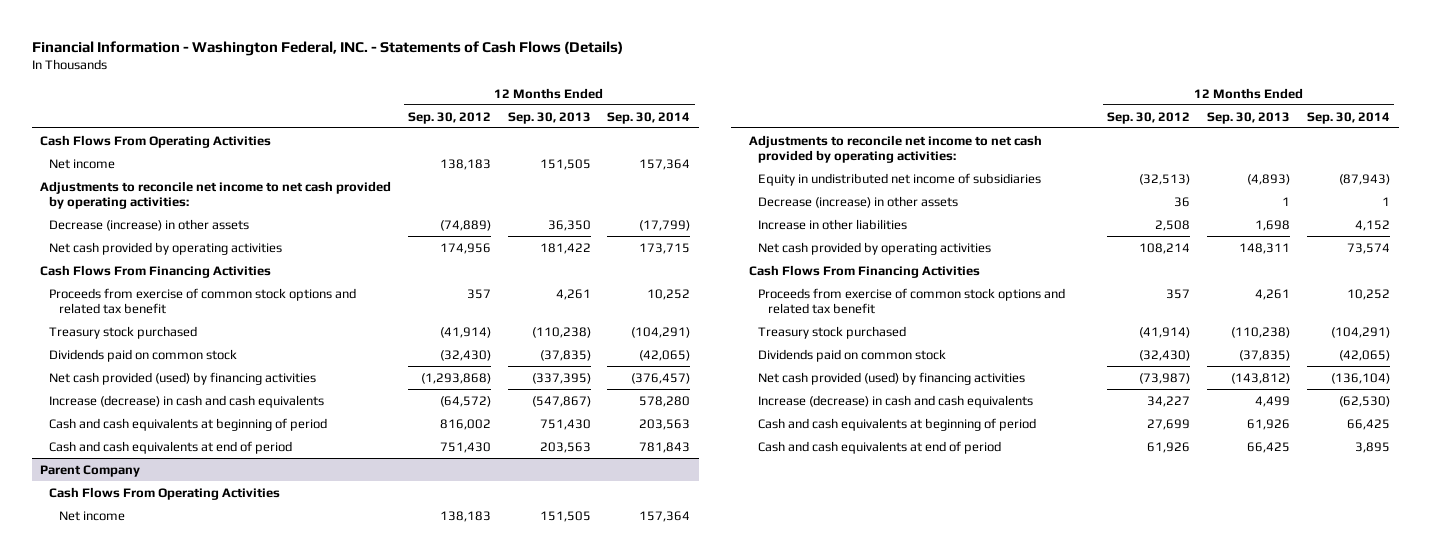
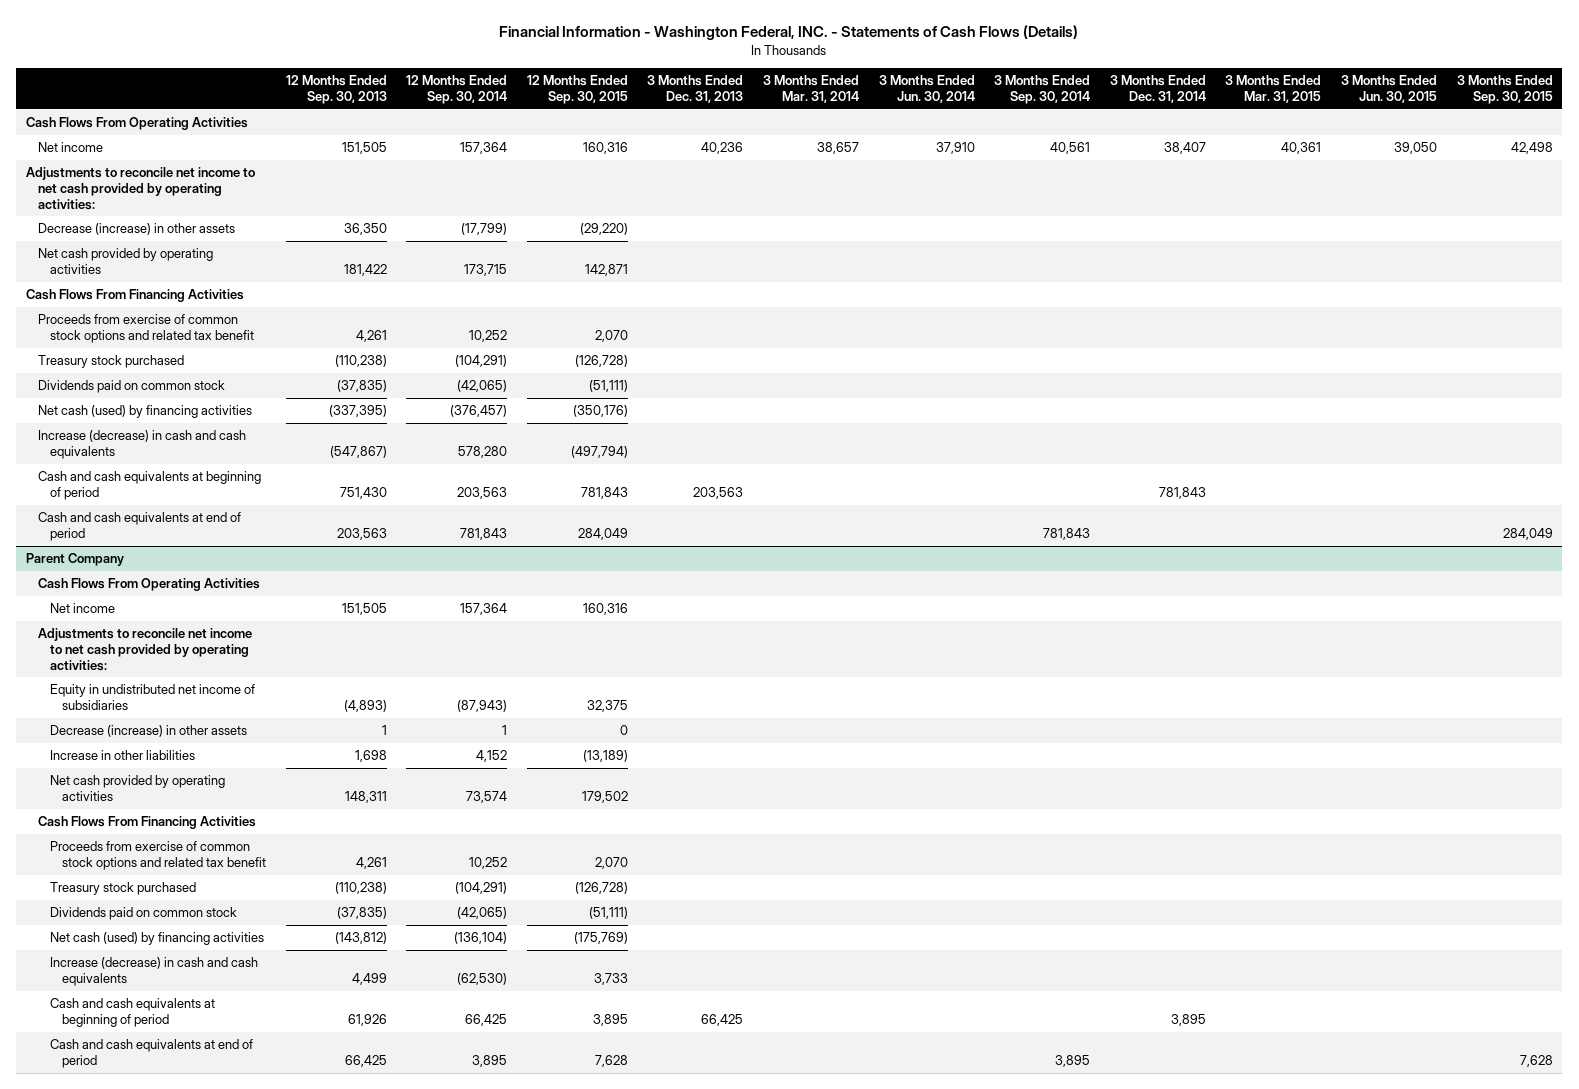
[407,111,491,124] Sep. 30, 2012 -> none
none -> [526,75,628,105] 12 Months Ended Sep. 30, 2015
none -> [647,75,744,104] 3 Months Ended Dec. 31, 2013
none -> [763,75,860,104] 3 Months Ended Mar. 31, 2014
none -> [878,75,975,104] 3 Months Ended Jun. 30, 2014
none -> [994,75,1091,105] 3 Months Ended Sep. 30, 2014
none -> [1109,75,1206,104] 3 Months Ended Dec. 31, 2014
none -> [1225,75,1322,104] 3 Months Ended Mar. 31, 2015
none -> [1340,75,1437,104] 3 Months Ended Jun. 30, 2015
none -> [1456,75,1553,105] 3 Months Ended Sep. 30, 2015
[49,371,317,385] Net cash provided (used) by financing activities -> [38,405,253,419] Net cash (used) by financing activities
[758,371,1026,385] Net cash provided (used) by financing activities -> [50,932,265,946] Net cash (used) by financing activities

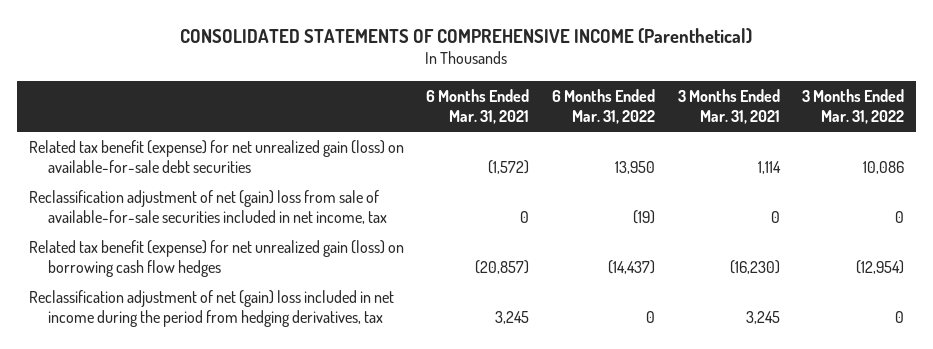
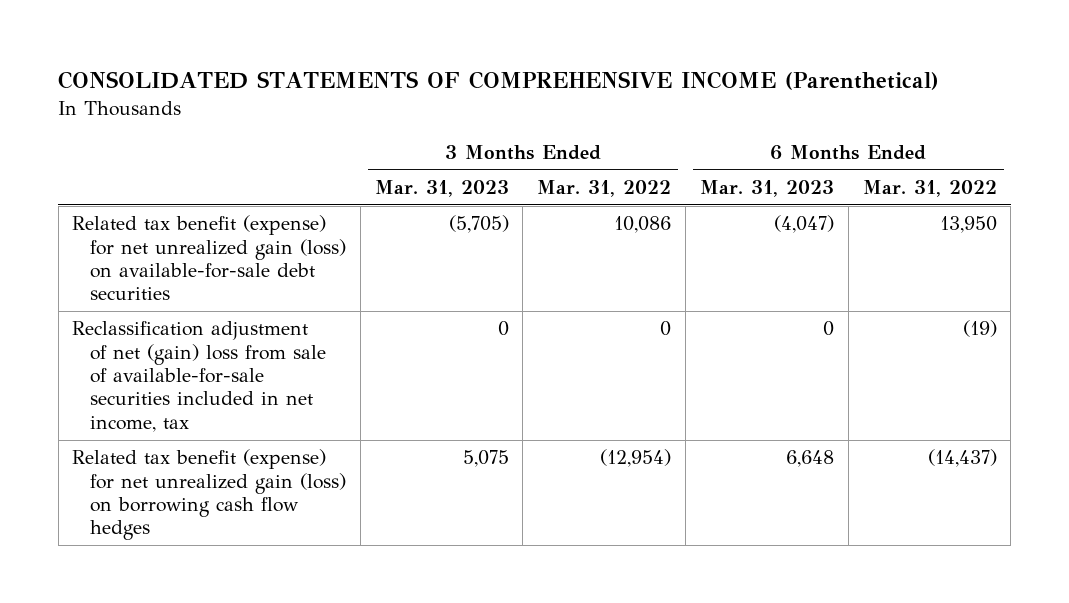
[426,89,530,124] 6 Months Ended Mar. 31, 2021 -> none
[677,89,780,124] 3 Months Ended Mar. 31, 2021 -> none
none -> [374,179,509,197] Mar. 31, 2023
none -> [699,179,834,197] Mar. 31, 2023
[28,290,394,327] Reclassification adjustment of net (gain) loss included in net income during the period from hedging derivatives, tax -> none

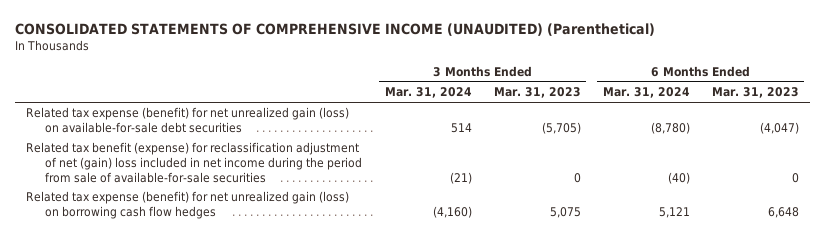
[58,71,940,91] CONSOLIDATED STATEMENTS OF COMPREHENSIVE INCOME (Parenthetical) -> [15,22,656,36] CONSOLIDATED STATEMENTS OF COMPREHENSIVE INCOME (UNAUDITED) (Parenthetical)
[537,179,672,197] Mar. 31, 2022 -> none
[862,179,997,197] Mar. 31, 2022 -> none
none -> [384,87,472,99] Mar. 31, 2024
none -> [602,87,690,99] Mar. 31, 2024
[72,215,347,301] Related tax benefit (expense) for net unrealized gain (loss) on available-for-sale debt securities -> [26,107,350,133] Related tax expense (benefit) for net unrealized gain (loss) on available-for-sale debt securities
[72,321,327,432] Reclassification adjustment of net (gain) loss from sale of available-for-sale securities included in net income, tax -> [26,142,363,183] Related tax benefit (expense) for reclassification adjustment of net (gain) loss included in net income during the period from sale of available-for-sale securities
[72,449,347,541] Related tax benefit (expense) for net unrealized gain (loss) on borrowing cash flow hedges -> [26,191,350,219] Related tax expense (benefit) for net unrealized gain (loss) on borrowing cash flow hedges

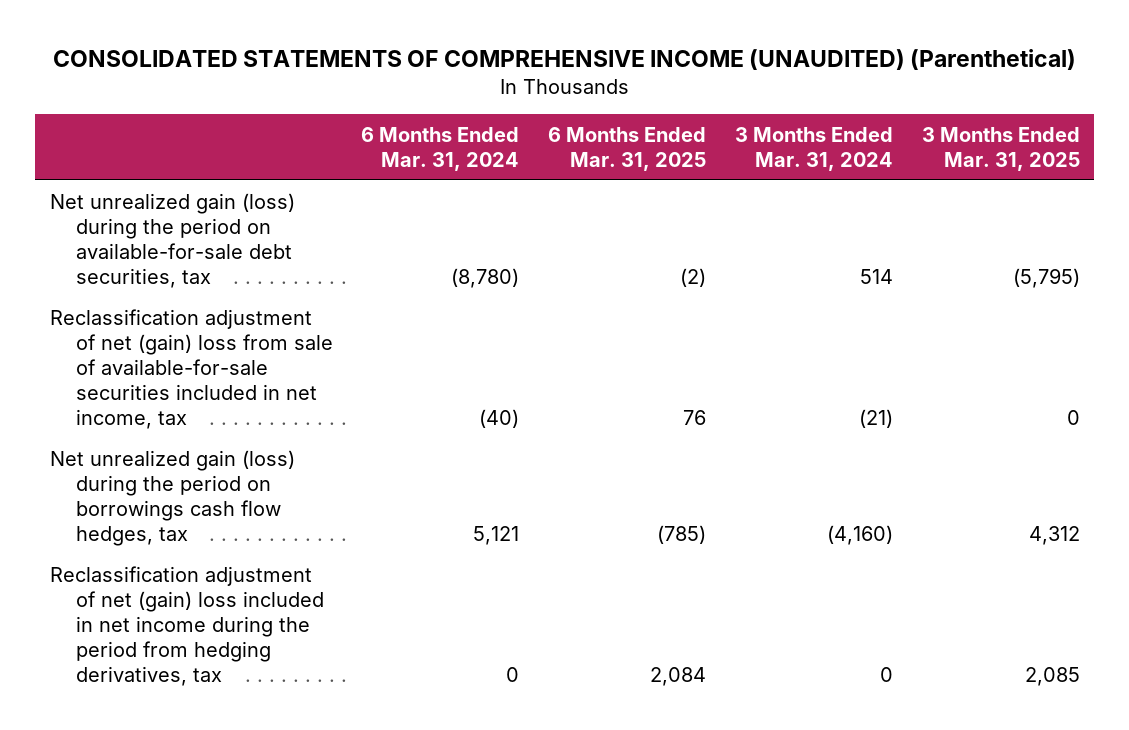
[493,87,581,99] Mar. 31, 2023 -> none
[711,87,799,99] Mar. 31, 2023 -> none
none -> [548,126,707,171] 6 Months Ended Mar. 31, 2025
none -> [921,126,1080,171] 3 Months Ended Mar. 31, 2025
[26,107,350,133] Related tax expense (benefit) for net unrealized gain (loss) on available-for-sale debt securities -> [49,192,295,288] Net unrealized gain (loss) during the period on available-for-sale debt securities, tax
[26,142,363,183] Related tax benefit (expense) for reclassification adjustment of net (gain) loss included in net income during the period from sale of available-for-sale securities -> [49,308,333,429] Reclassification adjustment of net (gain) loss from sale of available-for-sale securities included in net income, tax
[26,191,350,219] Related tax expense (benefit) for net unrealized gain (loss) on borrowing cash flow hedges -> [49,449,295,546] Net unrealized gain (loss) during the period on borrowings cash flow hedges, tax
none -> [49,565,324,686] Reclassification adjustment of net (gain) loss included in net income during the period from hedging derivatives, tax

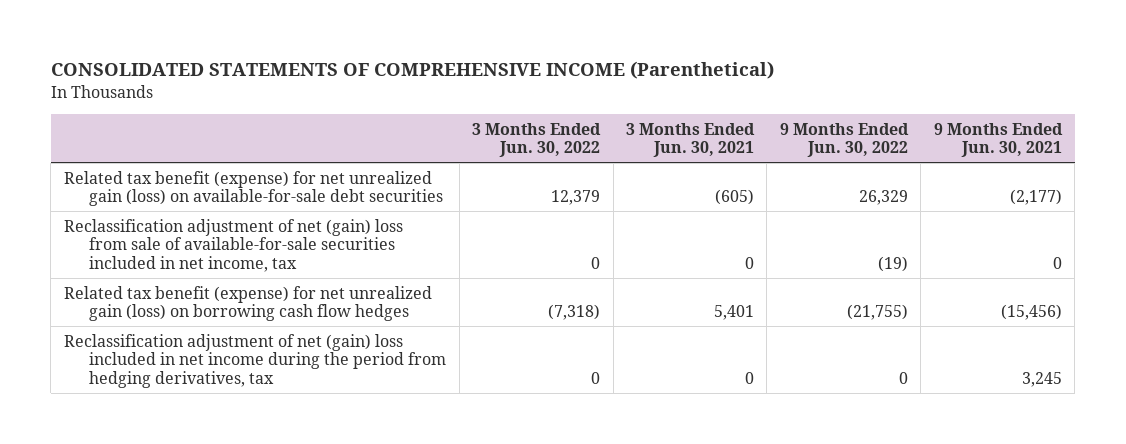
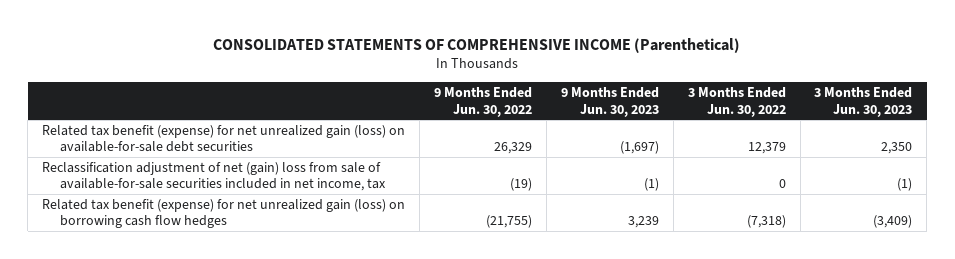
[626,122,756,158] 3 Months Ended Jun. 30, 2021 -> none
[933,122,1063,158] 9 Months Ended Jun. 30, 2021 -> none
none -> [560,87,659,117] 9 Months Ended Jun. 30, 2023
none -> [814,87,913,117] 3 Months Ended Jun. 30, 2023
[63,333,447,389] Reclassification adjustment of net (gain) loss included in net income during the period from hedging derivatives, tax -> none

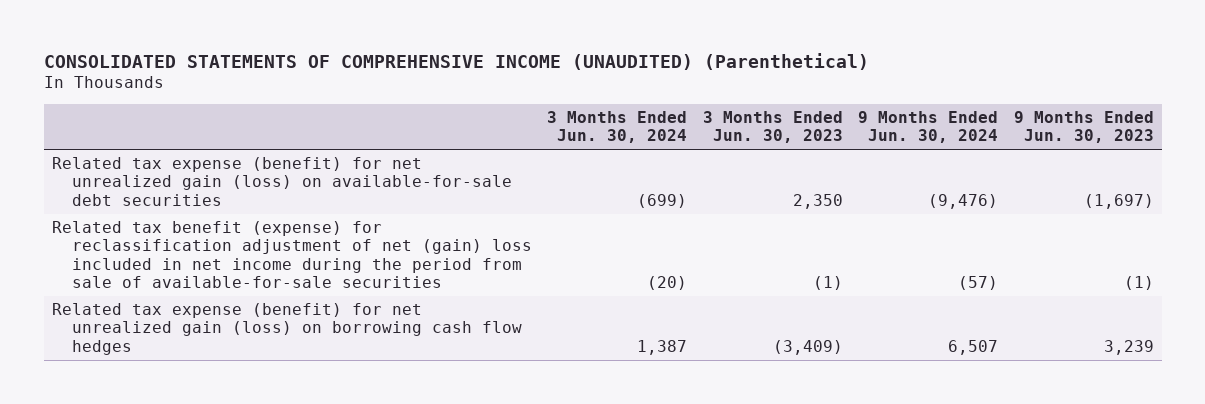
[213,37,741,53] CONSOLIDATED STATEMENTS OF COMPREHENSIVE INCOME (Parenthetical) -> [43,52,869,70] CONSOLIDATED STATEMENTS OF COMPREHENSIVE INCOME (UNAUDITED) (Parenthetical)
[434,87,533,117] 9 Months Ended Jun. 30, 2022 -> none
[687,87,786,117] 3 Months Ended Jun. 30, 2022 -> none
none -> [547,110,688,144] 3 Months Ended Jun. 30, 2024
none -> [858,110,999,144] 9 Months Ended Jun. 30, 2024
[42,124,406,153] Related tax benefit (expense) for net unrealized gain (loss) on available-for-sale debt securities -> [51,157,512,206] Related tax expense (benefit) for net unrealized gain (loss) on available-for-sale debt securities
[42,161,387,192] Reclassification adjustment of net (gain) loss from sale of available-for-sale securities included in net income, tax -> [51,221,532,288] Related tax benefit (expense) for reclassification adjustment of net (gain) loss included in net income during the period from sale of available-for-sale securities
[42,198,406,229] Related tax benefit (expense) for net unrealized gain (loss) on borrowing cash flow hedges -> [51,303,522,355] Related tax expense (benefit) for net unrealized gain (loss) on borrowing cash flow hedges

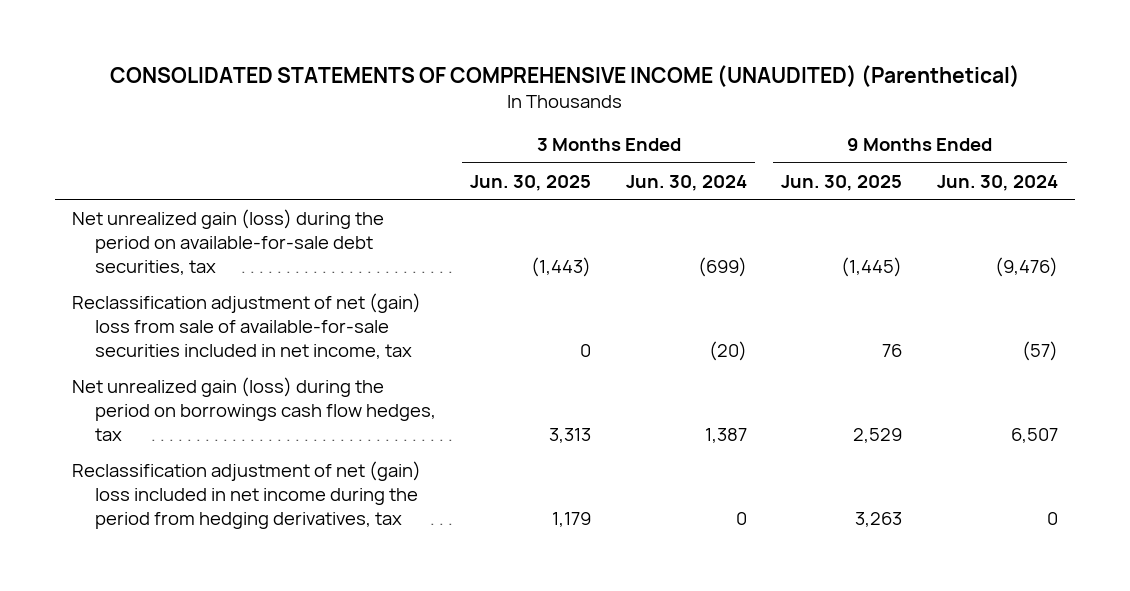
[702,110,843,144] 3 Months Ended Jun. 30, 2023 -> none
[1013,110,1154,144] 9 Months Ended Jun. 30, 2023 -> none
none -> [470,174,592,191] Jun. 30, 2025
none -> [781,174,903,191] Jun. 30, 2025
[51,157,512,206] Related tax expense (benefit) for net unrealized gain (loss) on available-for-sale debt securities -> [71,209,384,275] Net unrealized gain (loss) during the period on available-for-sale debt securities, tax
[51,221,532,288] Related tax benefit (expense) for reclassification adjustment of net (gain) loss included in net income during the period from sale of available-for-sale securities -> [71,293,421,359] Reclassification adjustment of net (gain) loss from sale of available-for-sale securities included in net income, tax
[51,303,522,355] Related tax expense (benefit) for net unrealized gain (loss) on borrowing cash flow hedges -> [71,377,436,441] Net unrealized gain (loss) during the period on borrowings cash flow hedges, tax
none -> [71,461,421,529] Reclassification adjustment of net (gain) loss included in net income during the period from hedging derivatives, tax

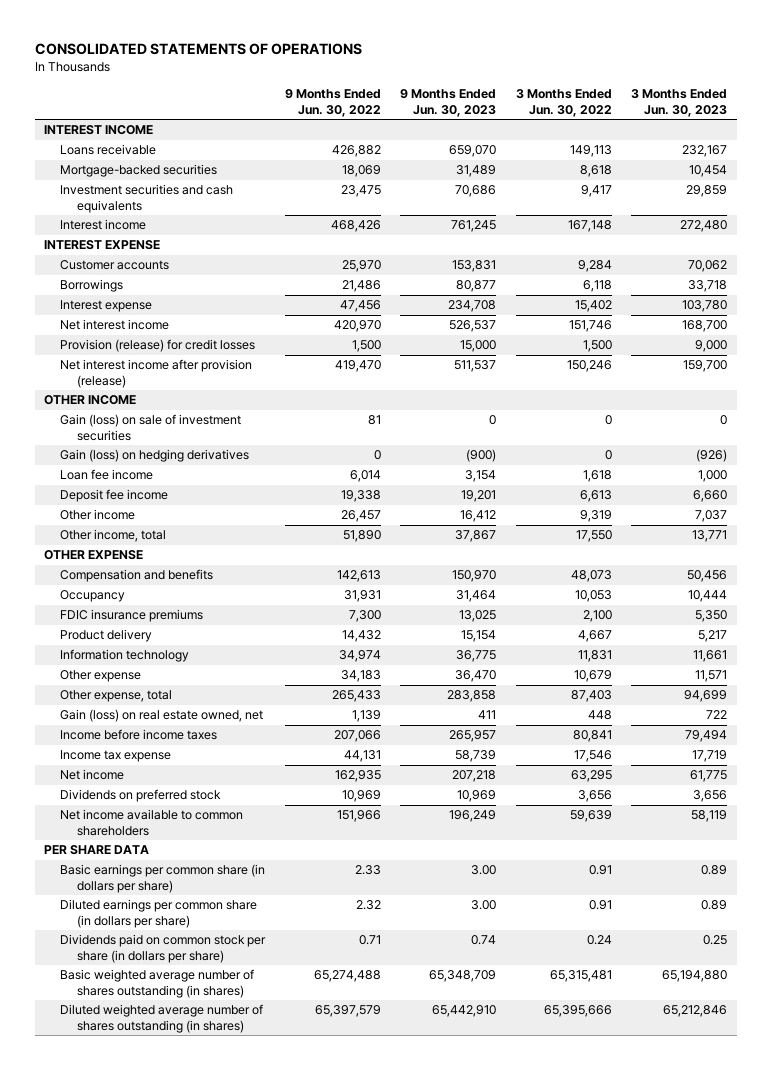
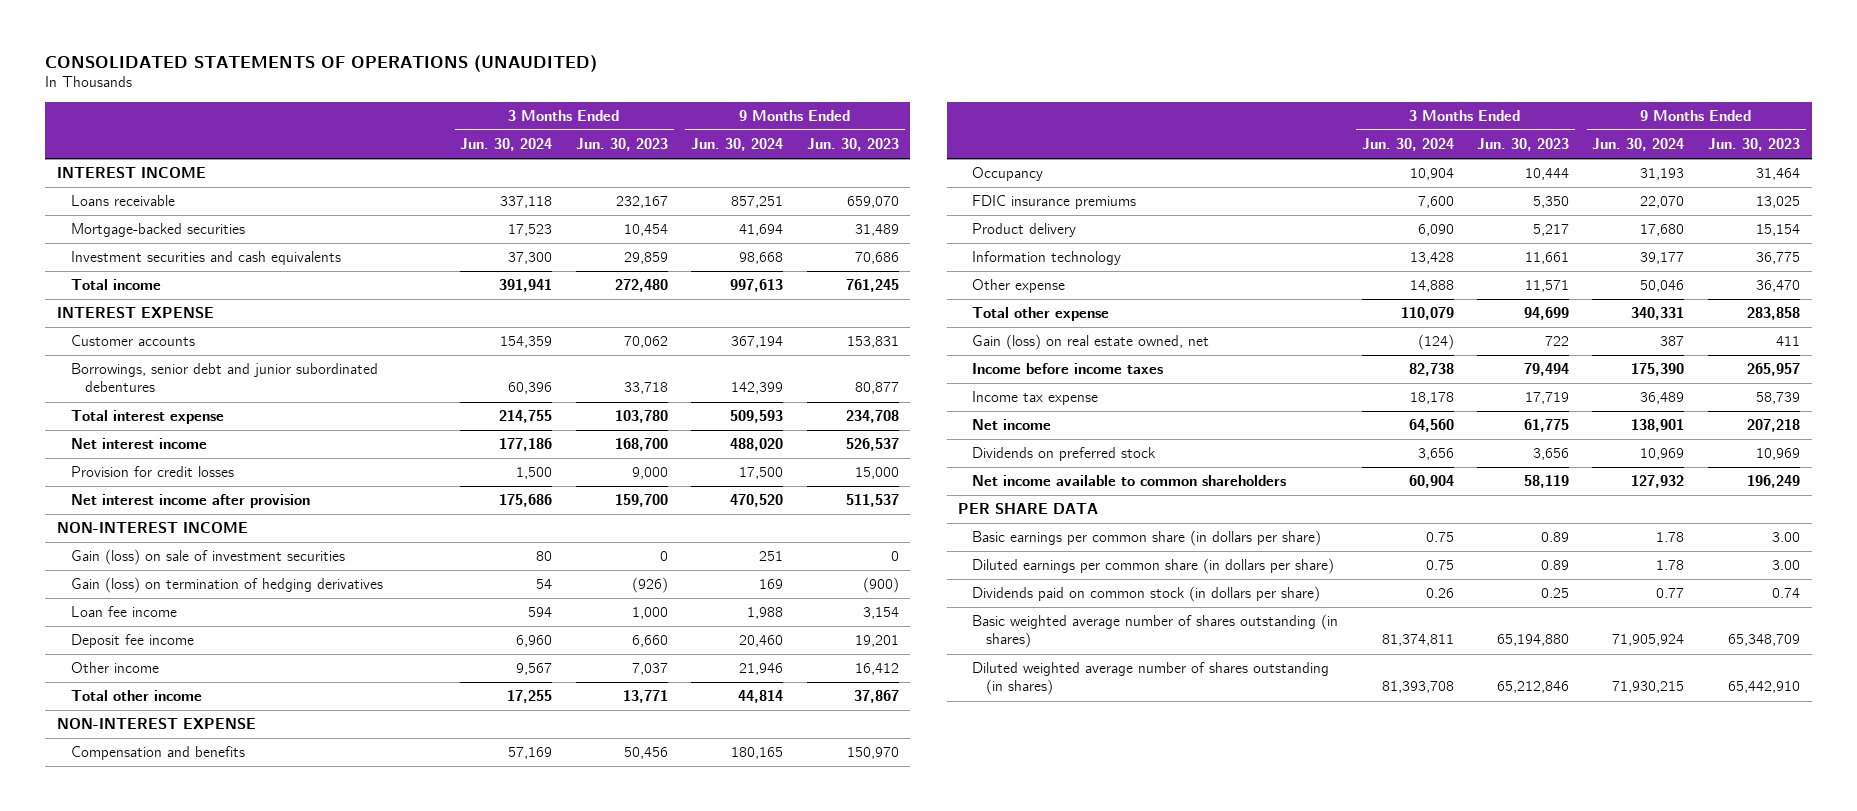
[34,43,362,56] CONSOLIDATED STATEMENTS OF OPERATIONS -> [45,54,598,72] CONSOLIDATED STATEMENTS OF OPERATIONS (UNAUDITED)
[284,88,381,117] 9 Months Ended Jun. 30, 2022 -> none
[515,88,612,117] 3 Months Ended Jun. 30, 2022 -> none
none -> [460,138,553,152] Jun. 30, 2024
none -> [691,138,784,152] Jun. 30, 2024
[60,219,147,231] Interest income -> [71,279,162,291] Total income
[60,279,124,293] Borrowings -> [71,363,379,393] Borrowings, senior debt and junior subordinated debentures
[60,300,153,313] Interest expense -> [71,410,225,425] Total interest expense
[60,339,256,353] Provision (release) for credit losses -> [71,466,235,478] Provision for credit losses
[60,359,253,388] Net interest income after provision (release) -> [71,494,311,509] Net interest income after provision
[44,395,137,406] OTHER INCOME -> [57,522,249,534] NON-INTEREST INCOME
[60,449,250,463] Gain (loss) on hedging derivatives -> [71,577,384,594] Gain (loss) on termination of hedging derivatives
[60,529,167,543] Other income, total -> [71,690,203,702] Total other income
[44,550,144,561] OTHER EXPENSE -> [57,718,257,730] NON-INTEREST EXPENSE
[60,690,173,703] Other expense, total -> [972,307,1110,322] Total other expense
[60,934,267,963] Dividends paid on common stock per share (in dollars per share) -> [972,586,1321,603] Dividends paid on common stock (in dollars per share)

